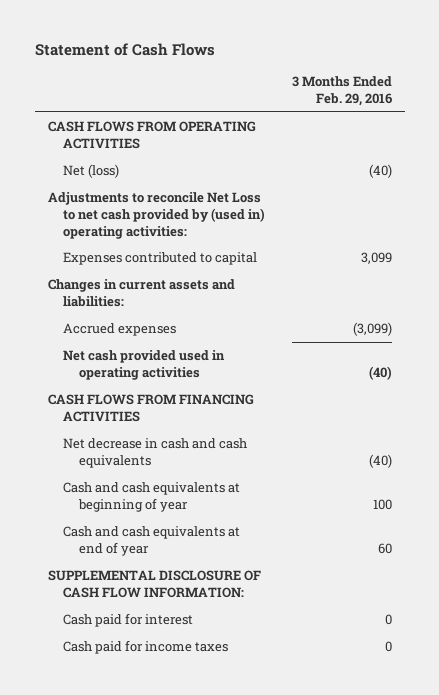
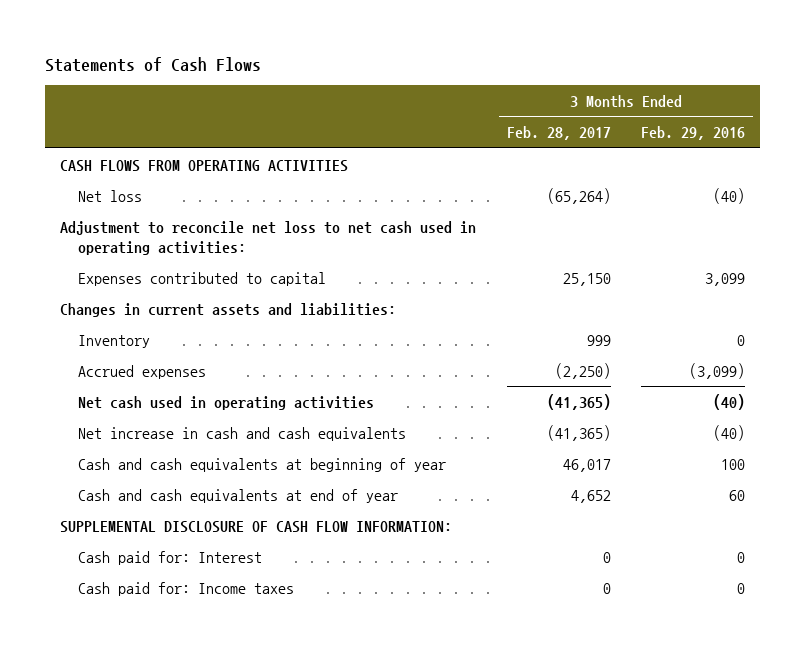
[34,43,215,57] Statement of Cash Flows -> [45,56,262,72] Statements of Cash Flows
none -> [506,126,611,141] Feb. 28, 2017
[63,164,120,179] Net (loss) -> [78,189,143,202] Net loss
[47,192,266,239] Adjustments to reconcile Net Loss to net cash provided by (used in) operating activities: -> [60,220,477,255] Adjustment to reconcile net loss to net cash used in operating activities:
none -> [78,334,151,348] Inventory
[47,394,254,422] CASH FLOWS FROM FINANCING ACTIVITIES -> none
[63,350,226,380] Net cash provided used in operating activities -> [78,395,375,410] Net cash used in operating activities
[63,438,248,468] Net decrease in cash and cash equivalents -> [78,426,407,441] Net increase in cash and cash equivalents
[63,613,194,628] Cash paid for interest -> [78,550,263,565] Cash paid for: Interest
[63,640,229,655] Cash paid for income taxes -> [78,581,295,596] Cash paid for: Income taxes

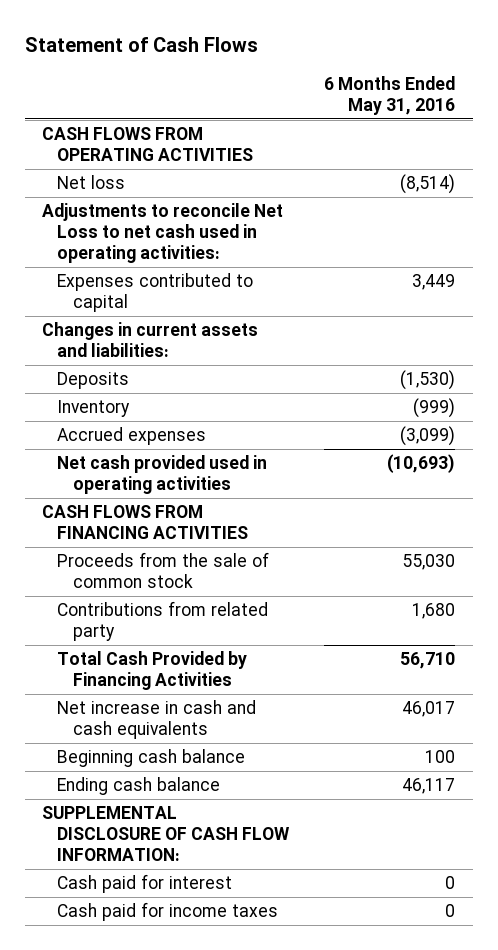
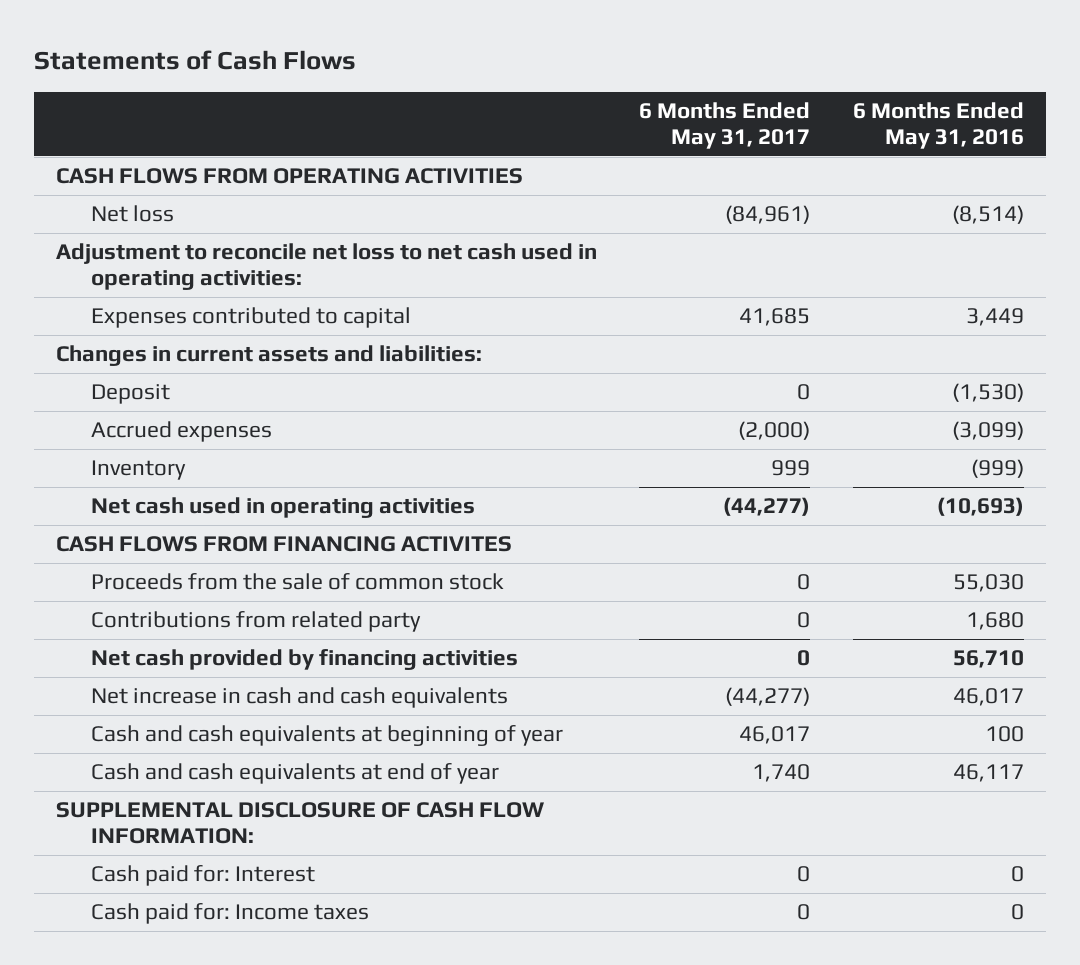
[24,37,258,53] Statement of Cash Flows -> [34,50,357,71] Statements of Cash Flows
none -> [639,102,811,150] 6 Months Ended May 31, 2017
[42,203,284,264] Adjustments to reconcile Net Loss to net cash used in operating activities: -> [55,243,597,291] Adjustment to reconcile net loss to net cash used in operating activities:
[57,372,130,390] Deposits -> [90,384,170,405] Deposit
[57,400,131,418] Inventory -> [90,460,186,481] Inventory
[57,455,268,495] Net cash provided used in operating activities -> [90,497,475,519] Net cash used in operating activities
[42,505,249,540] CASH FLOWS FROM FINANCING ACTIVITIES -> [55,536,512,553] CASH FLOWS FROM FINANCING ACTIVITES
[57,651,248,691] Total Cash Provided by Financing Activities -> [90,649,518,671] Net cash provided by financing activities
[57,749,246,768] Beginning cash balance -> [90,725,563,747] Cash and cash equivalents at beginning of year
[57,777,221,796] Ending cash balance -> [90,763,499,785] Cash and cash equivalents at end of year
[57,874,233,894] Cash paid for interest -> [90,865,315,887] Cash paid for: Interest
[57,902,279,922] Cash paid for income taxes -> [90,903,369,925] Cash paid for: Income taxes

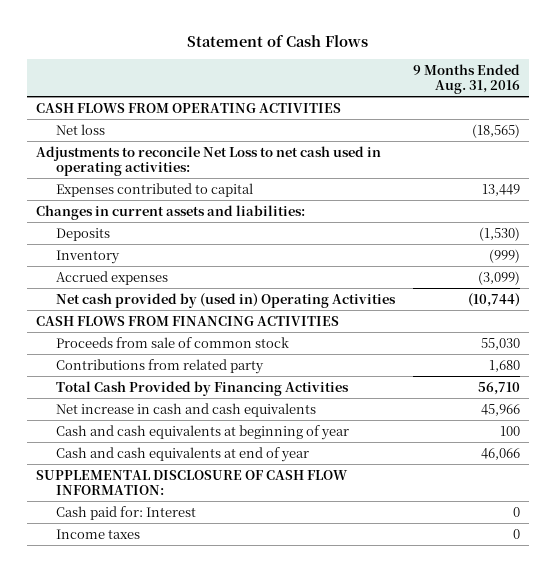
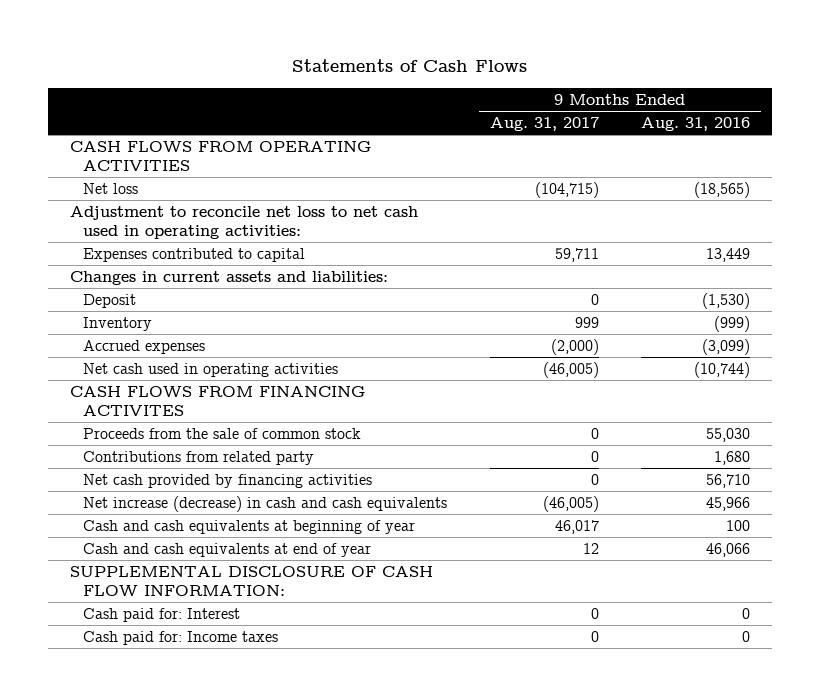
[186,34,368,47] Statement of Cash Flows -> [292,59,528,73] Statements of Cash Flows
none -> [489,117,599,132] Aug. 31, 2017
[35,145,381,176] Adjustments to reconcile Net Loss to net cash used in operating activities: -> [69,205,418,240] Adjustment to reconcile net loss to net cash used in operating activities:
[55,227,110,241] Deposits -> [83,293,137,308] Deposit
[55,292,396,308] Net cash provided by (used in) Operating Activities -> [83,362,339,377] Net cash used in operating activities
[35,315,339,326] CASH FLOWS FROM FINANCING ACTIVITIES -> [69,385,365,417] CASH FLOWS FROM FINANCING ACTIVITES
[55,336,289,348] Proceeds from sale of common stock -> [83,427,362,439] Proceeds from the sale of common stock
[55,380,349,396] Total Cash Provided by Financing Activities -> [83,473,373,488] Net cash provided by financing activities
[55,402,316,417] Net increase in cash and cash equivalents -> [83,495,448,512] Net increase (decrease) in cash and cash equivalents
[55,528,140,539] Income taxes -> [83,630,279,645] Cash paid for: Income taxes

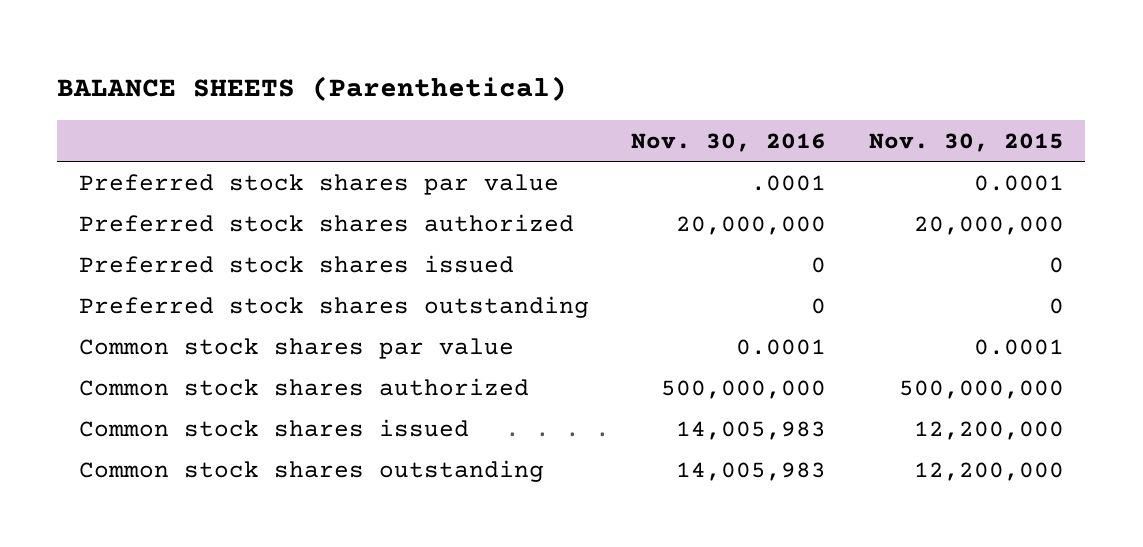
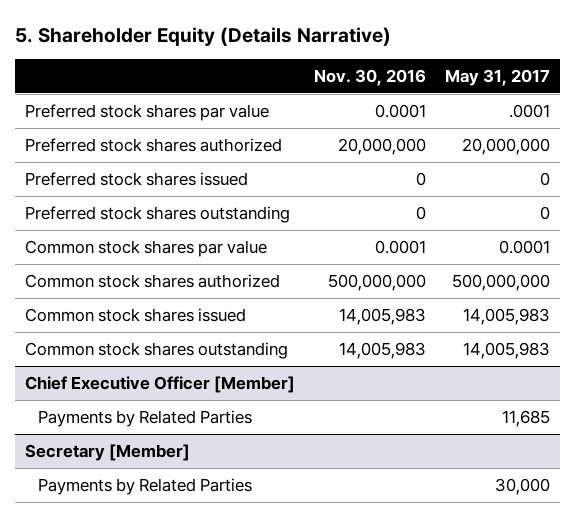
[57,75,568,101] BALANCE SHEETS (Parenthetical) -> [15,26,392,46] 5. Shareholder Equity (Details Narrative)
[869,132,1065,152] Nov. 30, 2015 -> none
none -> [444,68,550,86] May 31, 2017
[751,174,827,191] .0001 -> [374,104,426,119] 0.0001
none -> [24,376,295,394] Chief Executive Officer [Member]
none -> [37,410,252,428] Payments by Related Parties
none -> [24,444,190,462] Secretary [Member]
none -> [37,478,252,496] Payments by Related Parties

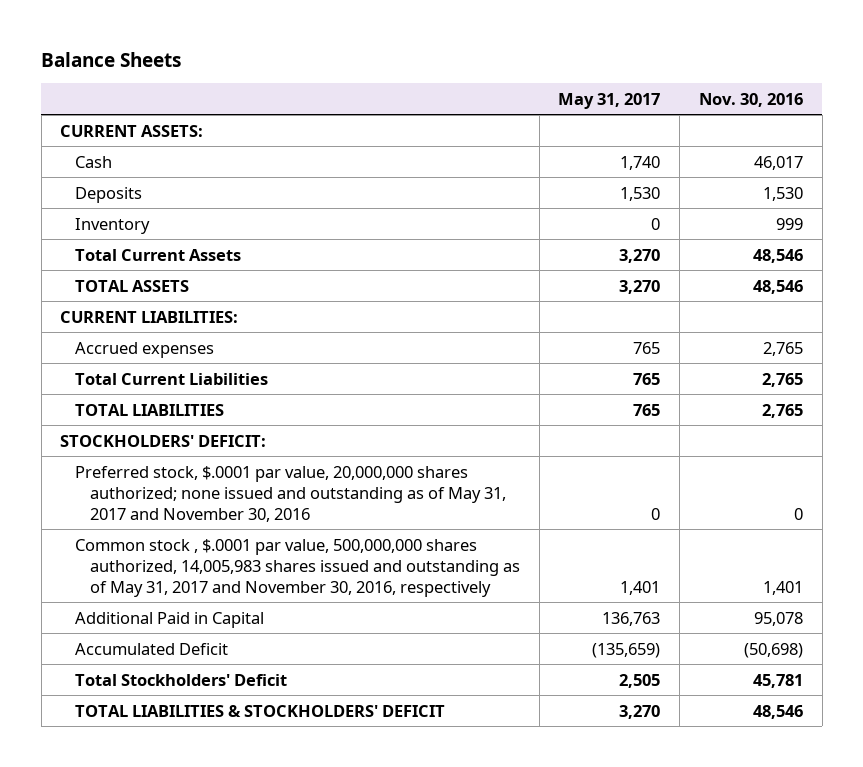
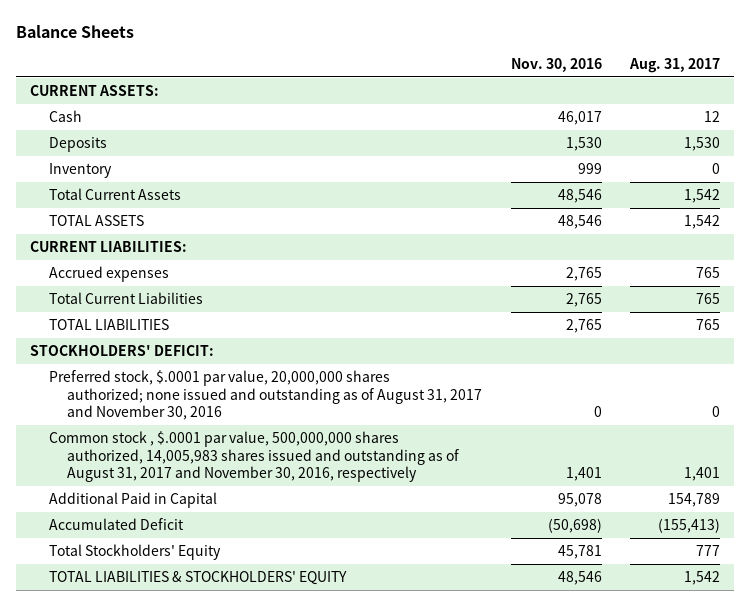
[558,92,661,109] May 31, 2017 -> none
none -> [629,58,721,74] Aug. 31, 2017
[75,465,506,522] Preferred stock, $.0001 par value, 20,000,000 shares authorized; none issued and outstanding as of May 31, 2017 and November 30, 2016 -> [48,369,483,421] Preferred stock, $.0001 par value, 20,000,000 shares authorized; none issued and outstanding as of August 31, 2017 and November 30, 2016
[75,538,520,597] Common stock , $.0001 par value, 500,000,000 shares authorized, 14,005,983 shares issued and outstanding as of May 31, 2017 and November 30, 2016, respectively -> [48,430,460,483] Common stock , $.0001 par value, 500,000,000 shares authorized, 14,005,983 shares issued and outstanding as of August 31, 2017 and November 30, 2016, respectively
[75,673,288,686] Total Stockholders' Deficit -> [48,543,221,560] Total Stockholders' Equity
[75,704,446,717] TOTAL LIABILITIES & STOCKHOLDERS' DEFICIT -> [48,570,347,585] TOTAL LIABILITIES & STOCKHOLDERS' EQUITY

